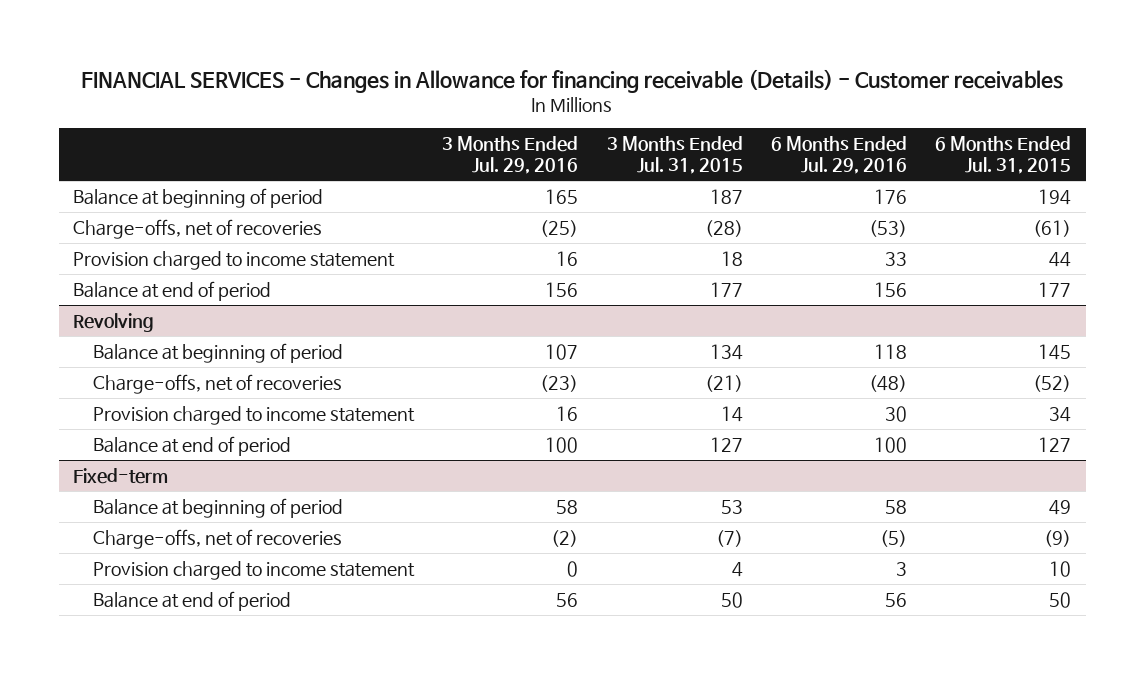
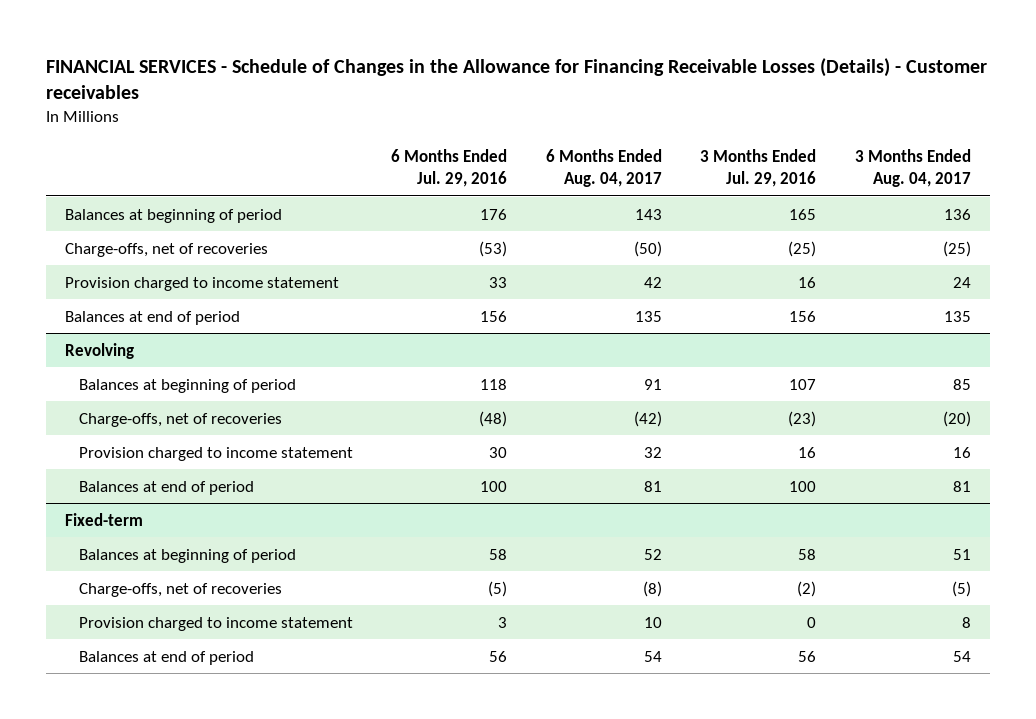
[81,68,1064,93] FINANCIAL SERVICES - Changes in Allowance for financing receivable (Details) - Customer receivables -> [46,57,988,100] FINANCIAL SERVICES - Schedule of Changes in the Allowance for Financing Receivable Losses (Details) - Customer receivables
[606,136,743,175] 3 Months Ended Jul. 31, 2015 -> none
[935,136,1072,175] 6 Months Ended Jul. 31, 2015 -> none
none -> [545,148,662,187] 6 Months Ended Aug. 04, 2017
none -> [854,148,971,187] 3 Months Ended Aug. 04, 2017
[73,188,324,209] Balance at beginning of period -> [65,208,283,223] Balances at beginning of period
[73,281,272,302] Balance at end of period -> [65,310,241,325] Balances at end of period
[92,343,343,364] Balance at beginning of period -> [78,378,296,393] Balances at beginning of period
[92,436,291,457] Balance at end of period -> [78,480,254,495] Balances at end of period
[92,498,343,519] Balance at beginning of period -> [78,548,296,563] Balances at beginning of period
[92,591,291,612] Balance at end of period -> [78,650,254,665] Balances at end of period

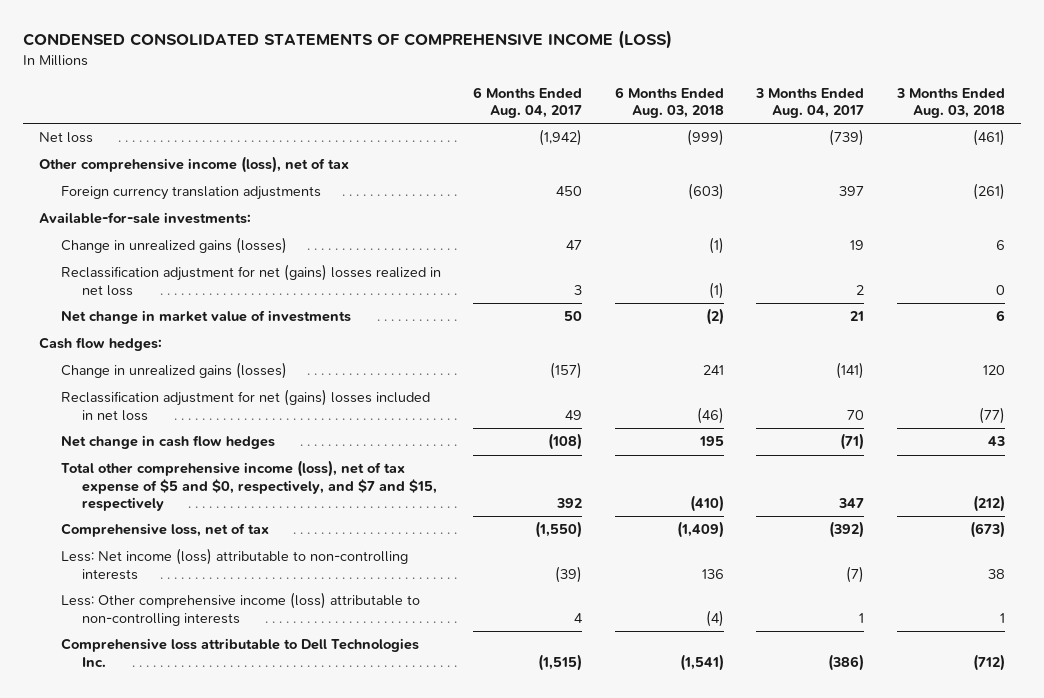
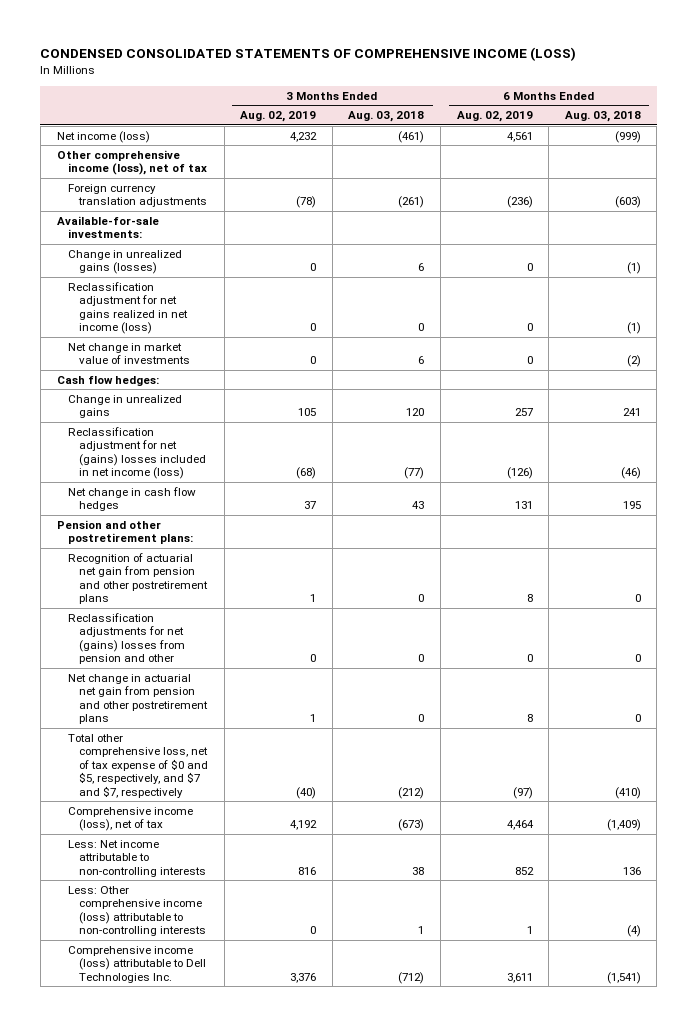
[473,86,583,118] 6 Months Ended Aug. 04, 2017 -> none
[755,87,865,118] 3 Months Ended Aug. 04, 2017 -> none
none -> [240,110,317,122] Aug. 02, 2019
none -> [456,110,533,122] Aug. 02, 2019
[39,132,94,144] Net loss -> [56,130,150,143] Net income (loss)
[60,264,441,296] Reclassification adjustment for net (gains) losses realized in net loss -> [67,281,189,335] Reclassification adjustment for net gains realized in net income (loss)
[60,362,287,380] Change in unrealized gains (losses) -> [67,394,182,419] Change in unrealized gains
[60,389,430,421] Reclassification adjustment for net (gains) losses included in net loss -> [67,426,207,480] Reclassification adjustment for net (gains) losses included in net income (loss)
none -> [56,519,193,545] Pension and other postretirement plans:
none -> [67,552,209,605] Recognition of actuarial net gain from pension and other postretirement plans
none -> [67,612,186,665] Reclassification adjustments for net (gains) losses from pension and other
none -> [67,673,209,725] Net change in actuarial net gain from pension and other postretirement plans
[60,460,438,511] Total other comprehensive income (loss), net of tax expense of $5 and $0, respectively, and $7 and $15, respectively -> [67,733,209,798] Total other comprehensive loss, net of tax expense of $0 and $5, respectively, and $7 and $7, respectively
[60,523,269,538] Comprehensive loss, net of tax -> [67,806,193,832] Comprehensive income (loss), net of tax
[60,548,408,580] Less: Net income (loss) attributable to non-controlling interests -> [67,839,207,877] Less: Net income attributable to non-controlling interests
[60,638,419,667] Comprehensive loss attributable to Dell Technologies Inc. -> [67,945,207,983] Comprehensive income (loss) attributable to Dell Technologies Inc.

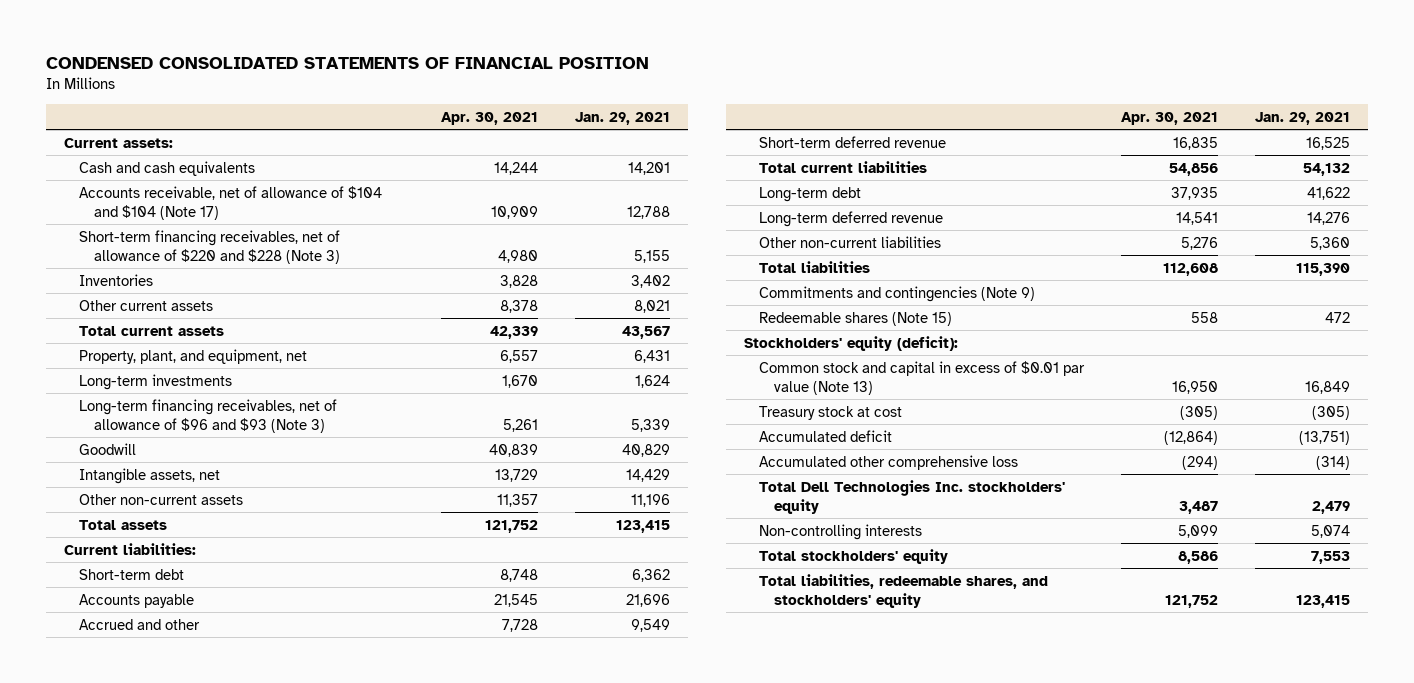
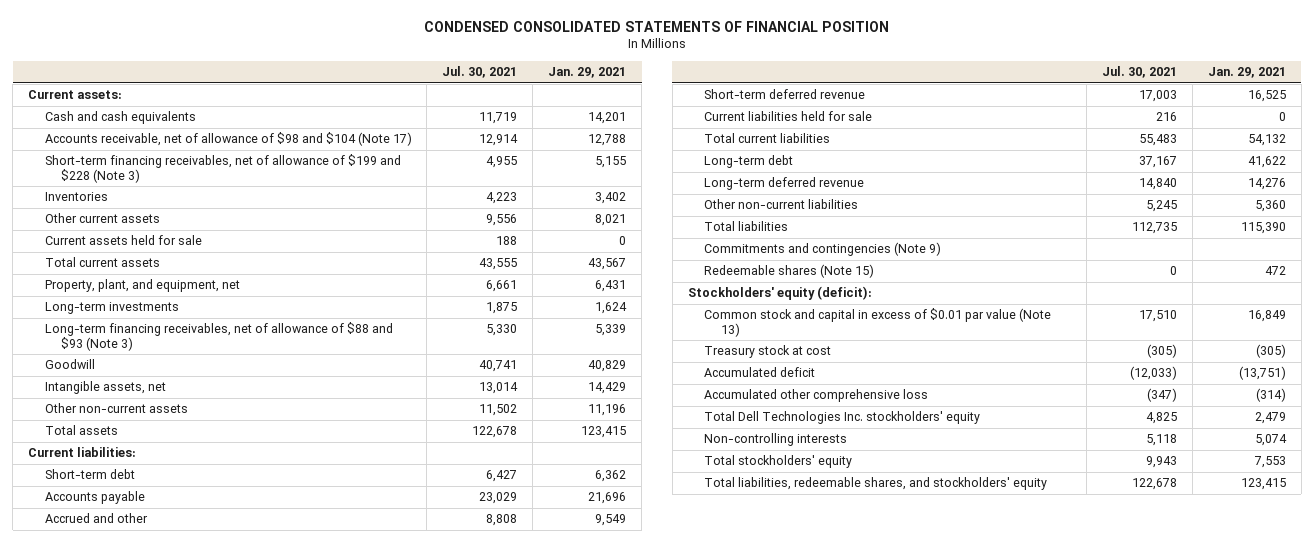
[440,111,538,125] Apr. 30, 2021 -> none
none -> [442,66,518,79] Jul. 30, 2021
[79,185,383,220] Accounts receivable, net of allowance of $104 and $104 (Note 17) -> [44,132,412,147] Accounts receivable, net of allowance of $98 and $104 (Note 17)
[79,229,341,264] Short-term financing receivables, net of allowance of $220 and $228 (Note 3) -> [44,154,401,183] Short-term financing receivables, net of allowance of $199 and $228 (Note 3)
none -> [44,235,202,246] Current assets held for sale
[79,398,338,433] Long-term financing receivables, net of allowance of $96 and $93 (Note 3) -> [44,322,393,351] Long-term financing receivables, net of allowance of $88 and $93 (Note 3)
none -> [704,111,873,122] Current liabilities held for sale

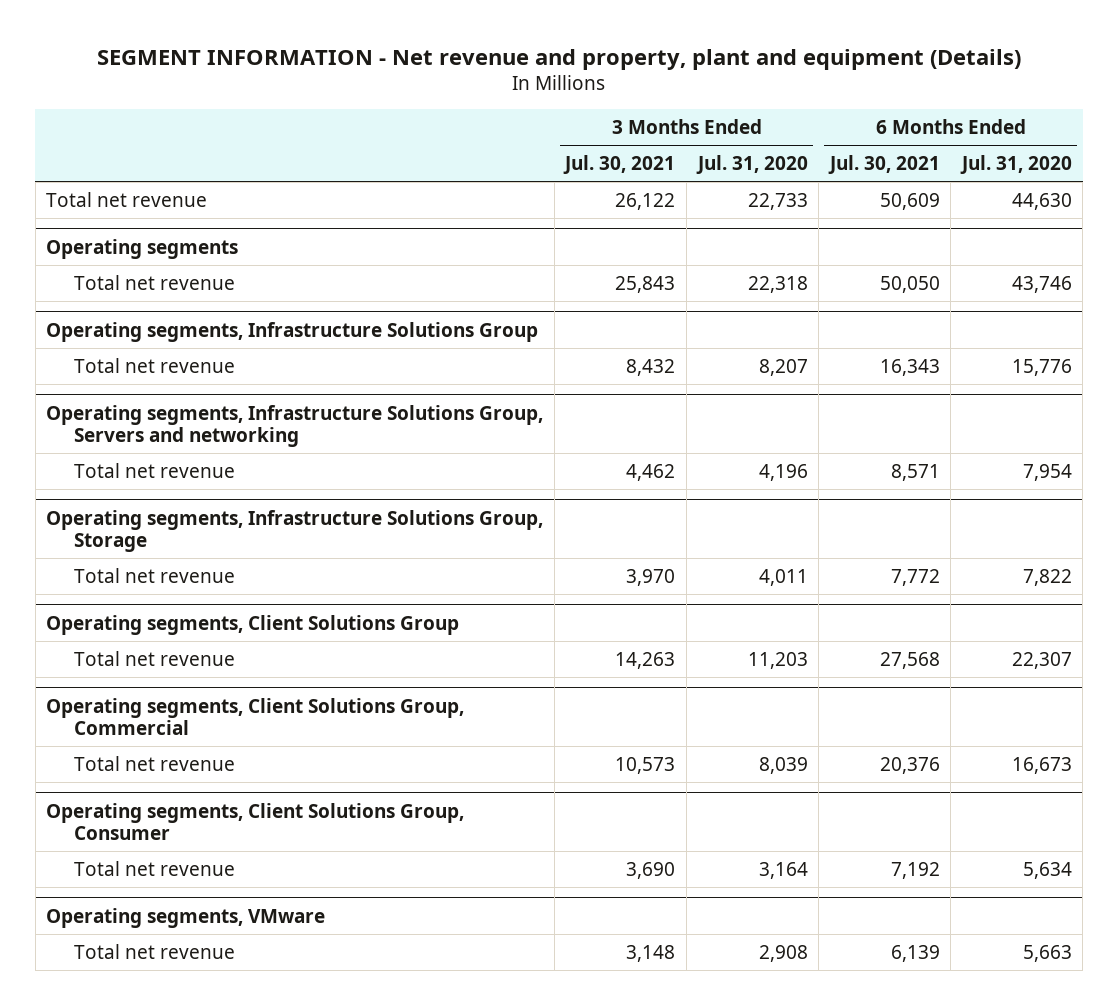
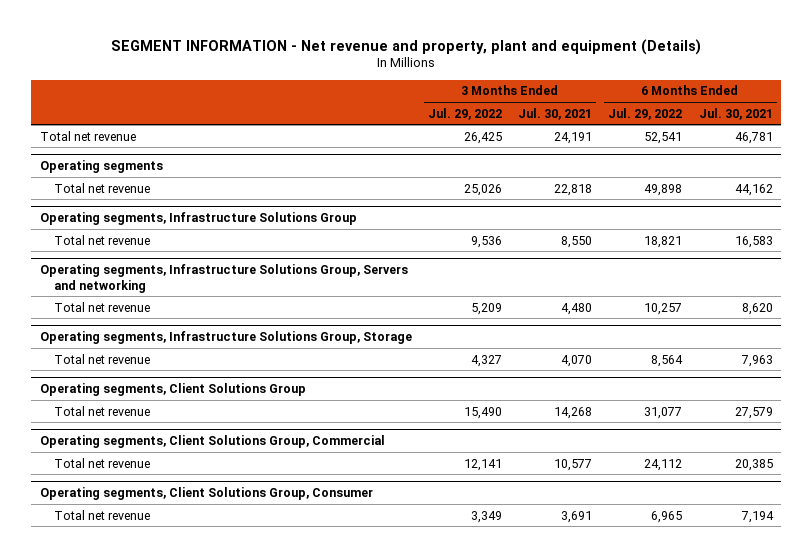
[695,155,808,175] Jul. 31, 2020 -> none
[959,155,1072,175] Jul. 31, 2020 -> none
none -> [427,107,502,120] Jul. 29, 2022
none -> [608,107,683,120] Jul. 29, 2022
[615,192,676,210] 26,122 -> [554,131,593,144] 24,191
[879,192,940,210] 50,609 -> [734,131,773,144] 46,781
[615,275,676,293] 25,843 -> [554,183,593,196] 22,818
[879,275,940,293] 50,050 -> [734,183,773,196] 44,162
[626,358,676,376] 8,432 -> [561,235,593,248] 8,550
[879,358,940,376] 16,343 -> [734,235,773,248] 16,583
[626,463,676,481] 4,462 -> [561,302,593,315] 4,480
[890,463,940,481] 8,571 -> [741,302,773,315] 8,620
[626,568,676,586] 3,970 -> [561,354,593,367] 4,070
[890,568,940,586] 7,772 -> [740,354,773,367] 7,963
[615,651,676,669] 14,263 -> [554,406,593,419] 14,268
[879,651,940,669] 27,568 -> [734,406,773,419] 27,579
[615,756,676,774] 10,573 -> [554,458,593,471] 10,577
[879,756,940,774] 20,376 -> [734,458,773,471] 20,385
[46,907,326,928] Operating segments, VMware -> none
[74,943,236,959] Total net revenue -> none
[626,861,676,879] 3,690 -> [561,510,593,523] 3,691
[890,861,940,879] 7,192 -> [740,510,774,523] 7,194

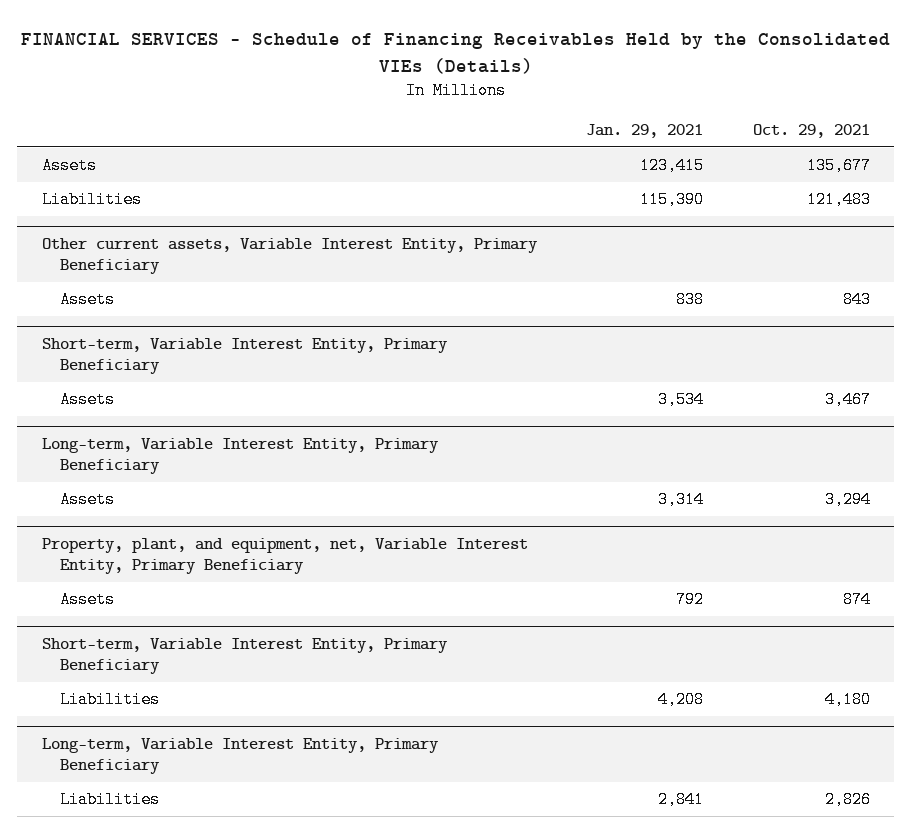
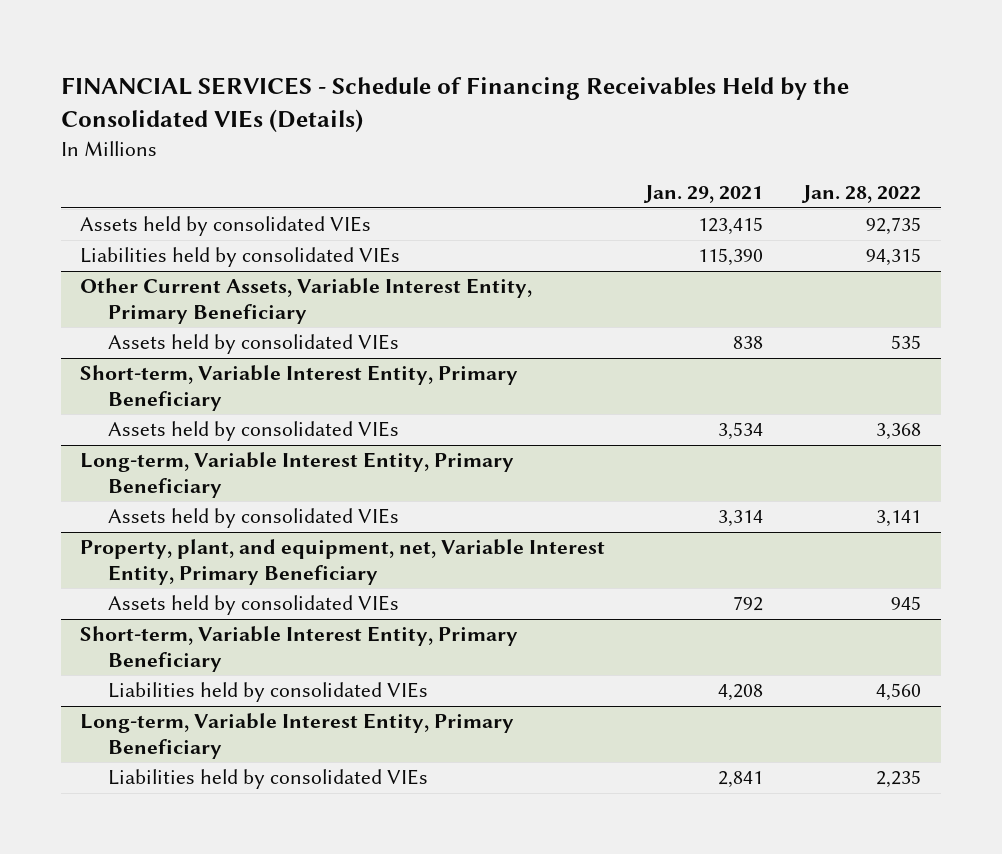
[752,123,870,138] Oct. 29, 2021 -> none
none -> [801,185,922,204] Jan. 28, 2022
[42,157,98,175] Assets -> [80,216,372,237] Assets held by consolidated VIEs
[42,191,143,209] Liabilities -> [80,247,401,268] Liabilities held by consolidated VIEs
[42,237,539,275] Other current assets, Variable Interest Entity, Primary Beneficiary -> [80,278,533,324] Other Current Assets, Variable Interest Entity, Primary Beneficiary
[60,291,116,309] Assets -> [107,334,399,355] Assets held by consolidated VIEs
[60,391,116,409] Assets -> [107,421,399,442] Assets held by consolidated VIEs
[60,491,116,509] Assets -> [107,508,399,529] Assets held by consolidated VIEs
[60,591,116,609] Assets -> [107,595,399,616] Assets held by consolidated VIEs
[60,691,161,709] Liabilities -> [107,682,428,703] Liabilities held by consolidated VIEs
[60,791,161,809] Liabilities -> [107,769,428,790] Liabilities held by consolidated VIEs

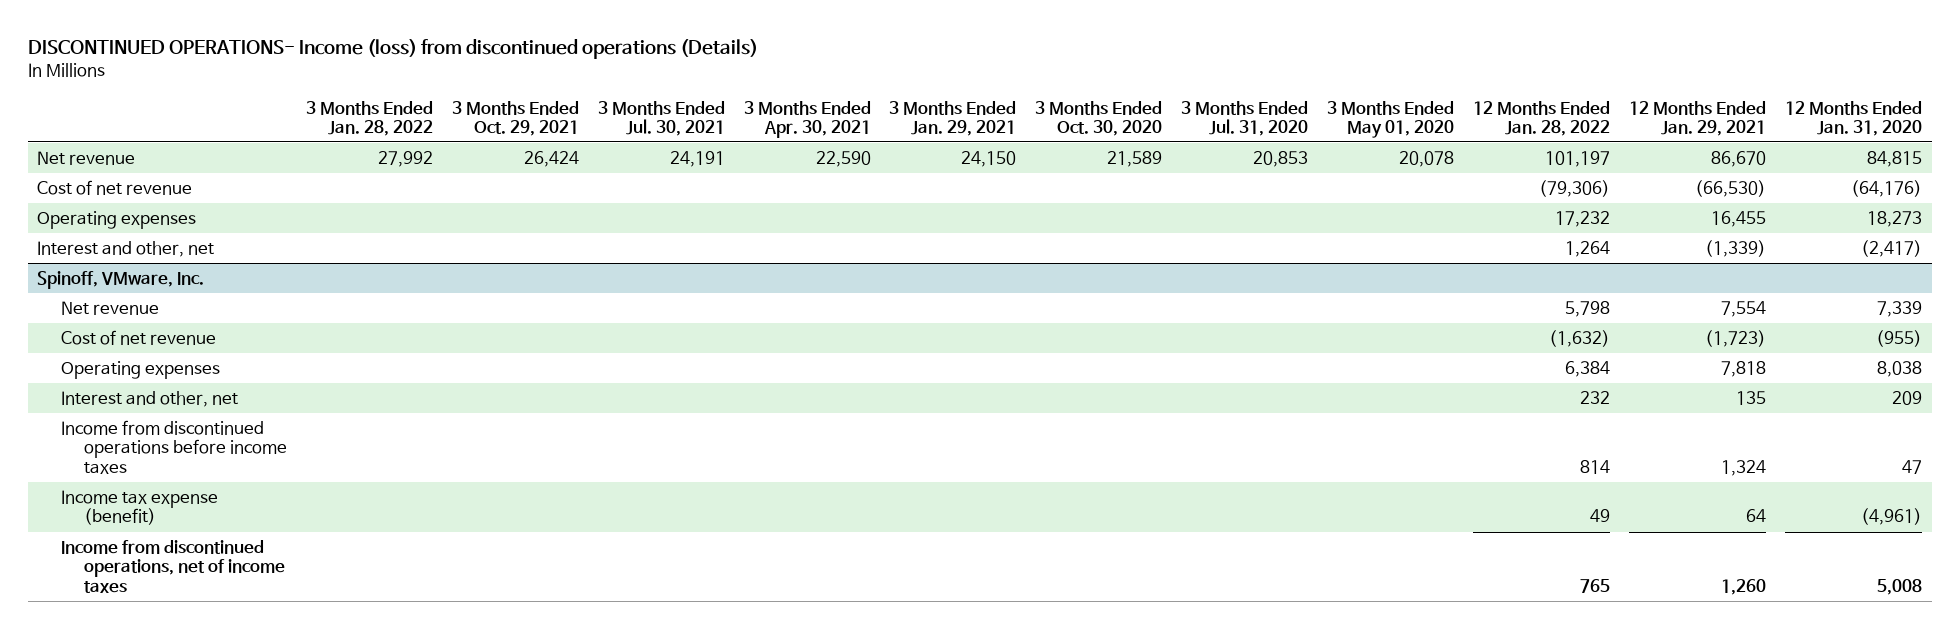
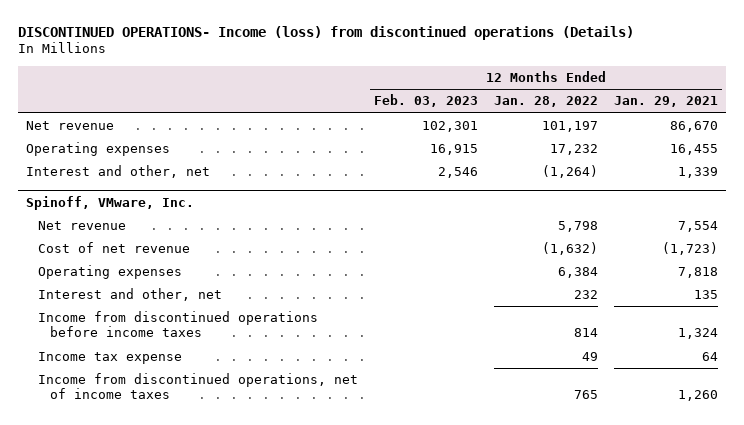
[305,100,433,136] 3 Months Ended Jan. 28, 2022 -> none
[451,100,579,136] 3 Months Ended Oct. 29, 2021 -> none
[597,100,725,136] 3 Months Ended Jul. 30, 2021 -> none
[743,100,871,138] 3 Months Ended Apr. 30, 2021 -> none
[889,100,1017,136] 3 Months Ended Jan. 29, 2021 -> none
[1035,100,1163,136] 3 Months Ended Oct. 30, 2020 -> none
[1181,100,1309,136] 3 Months Ended Jul. 31, 2020 -> none
[1327,100,1455,138] 3 Months Ended May 01, 2020 -> none
[1785,100,1923,136] 12 Months Ended Jan. 31, 2020 -> none
none -> [373,94,478,108] Feb. 03, 2023
[37,180,193,196] Cost of net revenue -> none
[1565,241,1611,258] 1,264 -> [541,165,598,179] (1,264)
[1705,240,1767,258] (1,339) -> [677,167,718,179] 1,339
[60,490,218,526] Income tax expense (benefit) -> [37,352,182,365] Income tax expense

